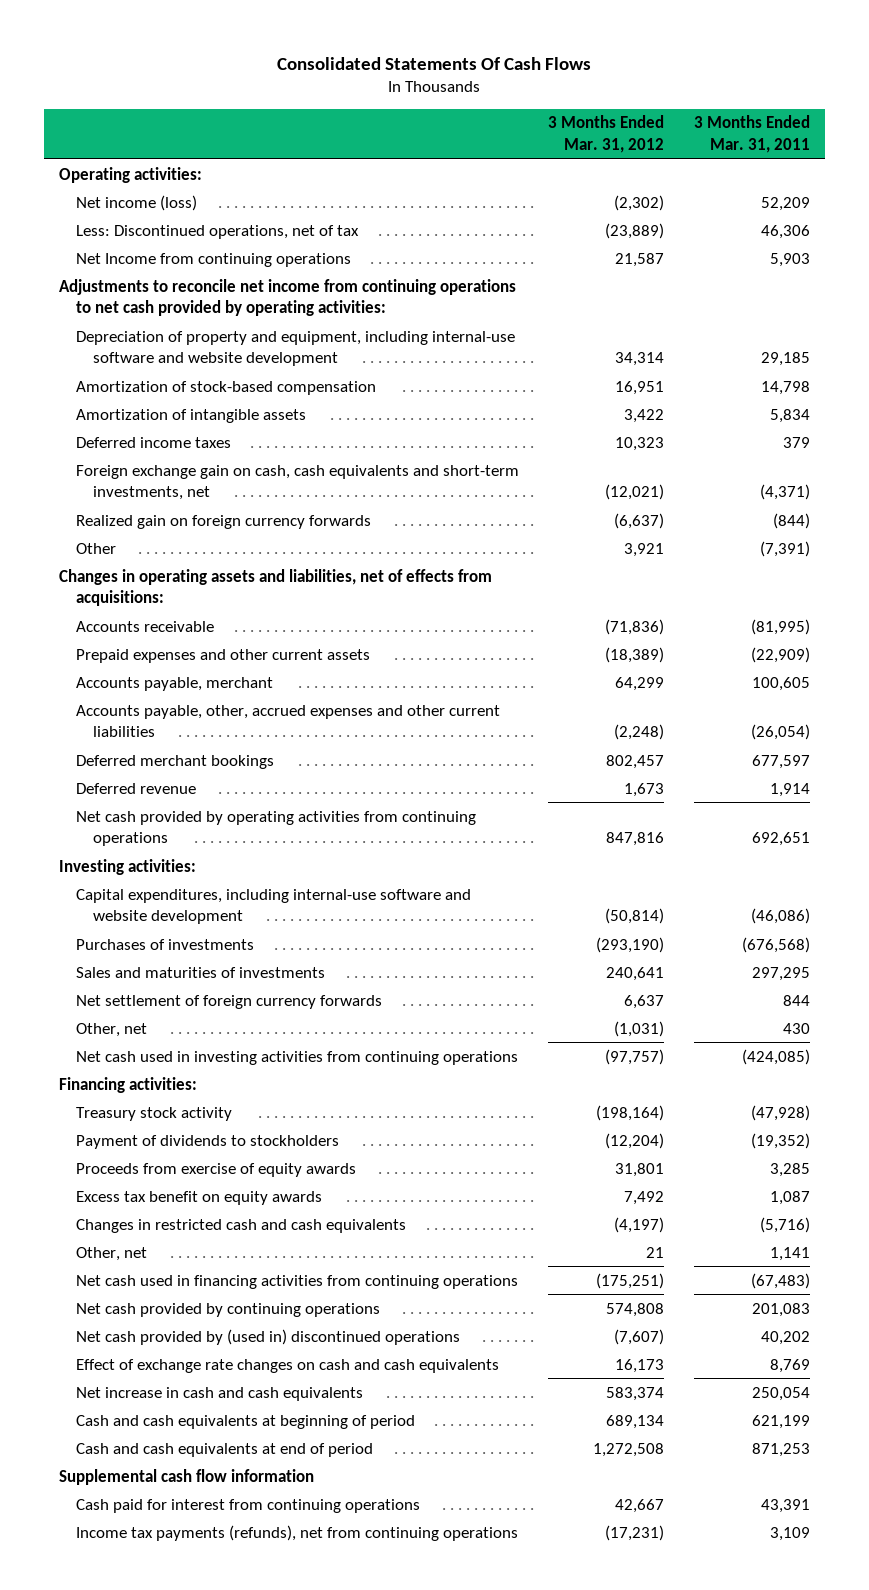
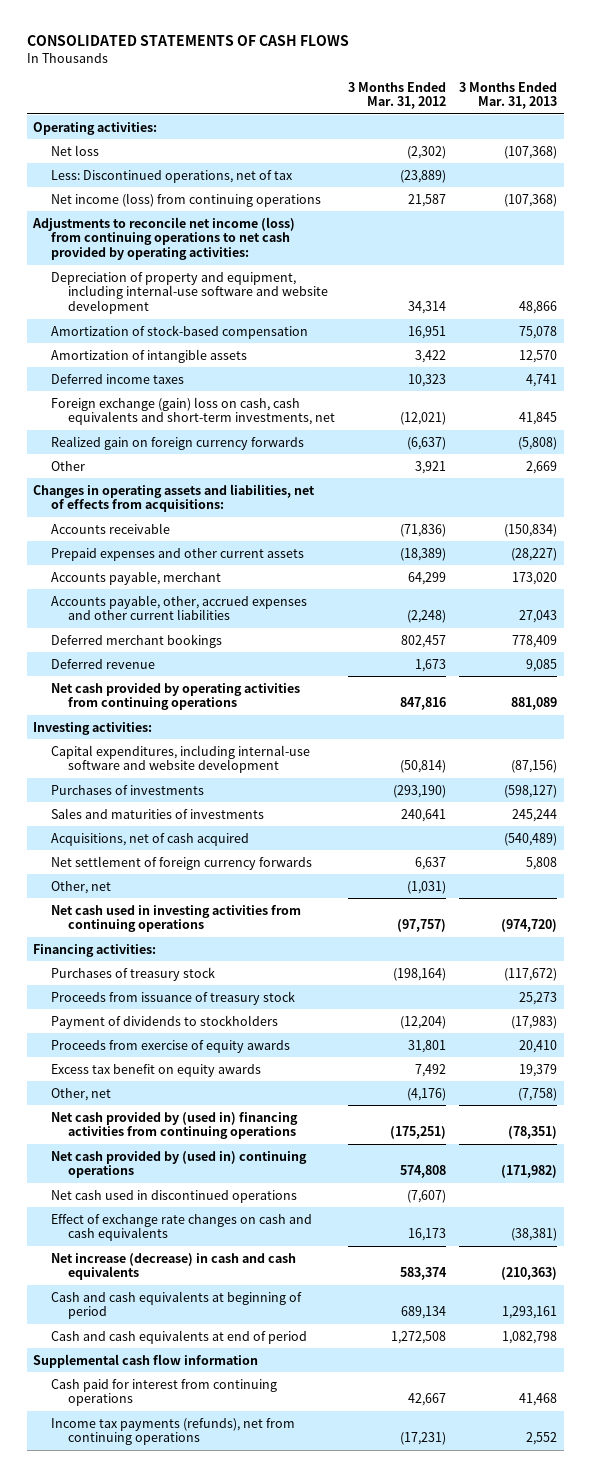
[277,56,592,70] Consolidated Statements Of Cash Flows -> [26,34,349,46] CONSOLIDATED STATEMENTS OF CASH FLOWS
[694,115,811,154] 3 Months Ended Mar. 31, 2011 -> none
none -> [459,81,558,110] 3 Months Ended Mar. 31, 2013
[75,194,197,211] Net income (loss) -> [50,144,99,156] Net loss
[75,252,351,267] Net Income from continuing operations -> [50,192,321,207] Net income (loss) from continuing operations
[58,278,516,317] Adjustments to reconcile net income from continuing operations to net cash provided by operating activities: -> [32,216,296,261] Adjustments to reconcile net income (loss) from continuing operations to net cash provided by operating activities:
[75,464,519,501] Foreign exchange gain on cash, cash equivalents and short-term investments, net -> [50,396,335,426] Foreign exchange (gain) loss on cash, cash equivalents and short-term investments, net
none -> [50,832,249,846] Acquisitions, net of cash acquired
[75,1106,232,1121] Treasury stock activity -> [50,966,215,981] Purchases of treasury stock
none -> [50,990,295,1005] Proceeds from issuance of treasury stock
[75,1218,406,1233] Changes in restricted cash and cash equivalents -> none
[646,1246,665,1258] 21 -> [407,1087,447,1101] (4,176)
[75,1274,518,1289] Net cash used in financing activities from continuing operations -> [50,1111,298,1140] Net cash provided by (used in) financing activities from continuing operations
[75,1302,380,1317] Net cash provided by continuing operations -> [50,1150,307,1179] Net cash provided by (used in) continuing operations
[75,1328,460,1345] Net cash provided by (used in) discontinued operations -> [50,1189,297,1203] Net cash used in discontinued operations
[75,1386,363,1401] Net increase in cash and cash equivalents -> [50,1252,296,1281] Net increase (decrease) in cash and cash equivalents

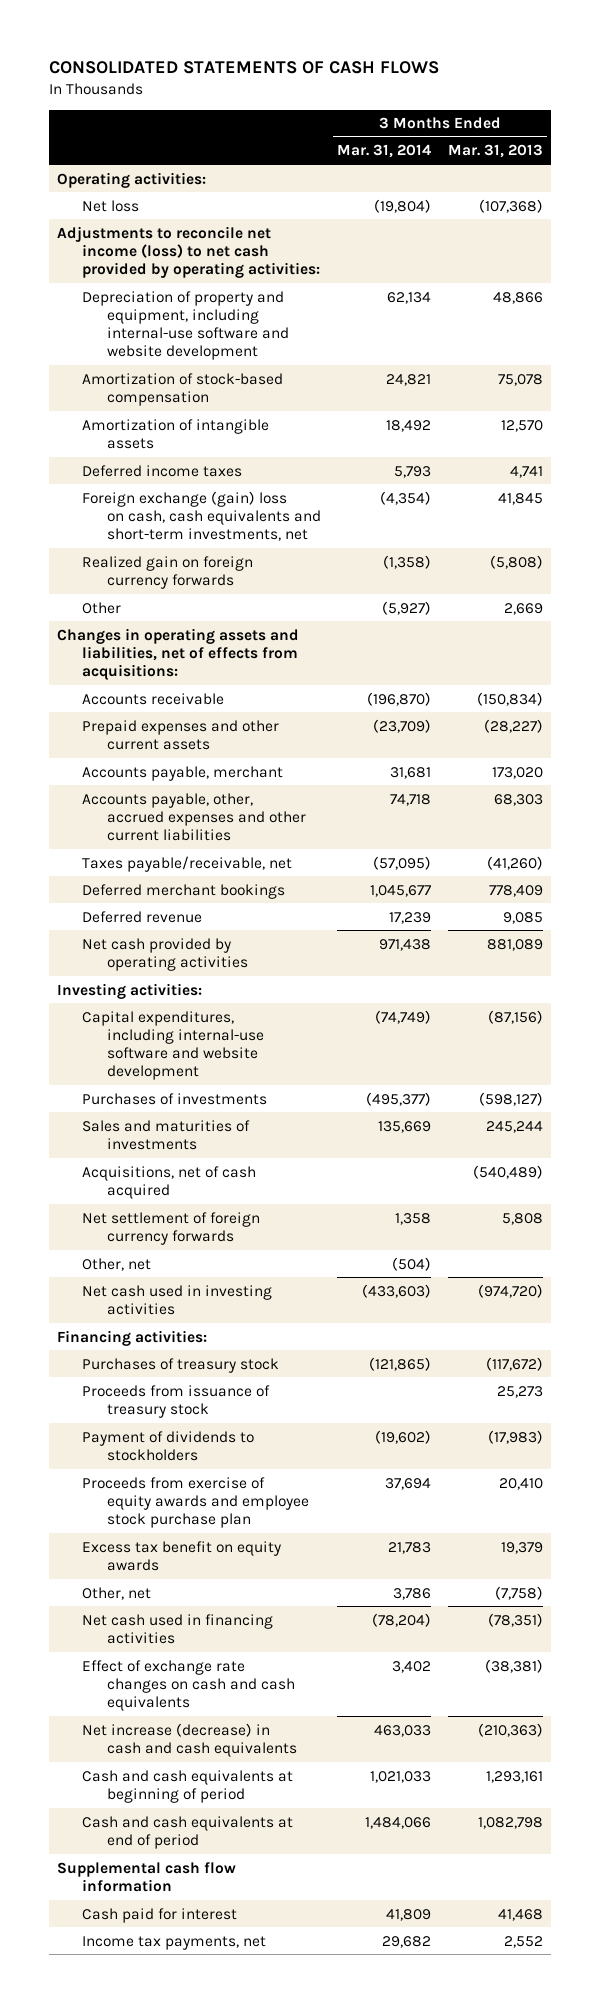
[348,81,447,110] 3 Months Ended Mar. 31, 2012 -> none
none -> [337,144,432,159] Mar. 31, 2014
[50,169,293,183] Less: Discontinued operations, net of tax -> none
[50,192,321,207] Net income (loss) from continuing operations -> none
[32,216,296,261] Adjustments to reconcile net income (loss) from continuing operations to net cash provided by operating activities: -> [57,225,321,279] Adjustments to reconcile net income (loss) to net cash provided by operating activities:
[519,610,558,624] 27,043 -> [493,793,543,806] 68,303
none -> [82,855,293,872] Taxes payable/receivable, net
[50,682,300,711] Net cash provided by operating activities from continuing operations -> [82,937,248,971] Net cash provided by operating activities
[50,904,301,933] Net cash used in investing activities from continuing operations -> [82,1284,273,1315] Net cash used in investing activities
[50,1039,290,1053] Proceeds from exercise of equity awards -> [82,1476,309,1529] Proceeds from exercise of equity awards and employee stock purchase plan
[50,1150,307,1179] Net cash provided by (used in) continuing operations -> none
[50,1189,297,1203] Net cash used in discontinued operations -> none
[50,1111,298,1140] Net cash provided by (used in) financing activities from continuing operations -> [82,1613,274,1644] Net cash used in financing activities
[50,1378,277,1407] Cash paid for interest from continuing operations -> [82,1907,238,1923] Cash paid for interest
[50,1417,295,1446] Income tax payments (refunds), net from continuing operations -> [82,1935,267,1950] Income tax payments, net

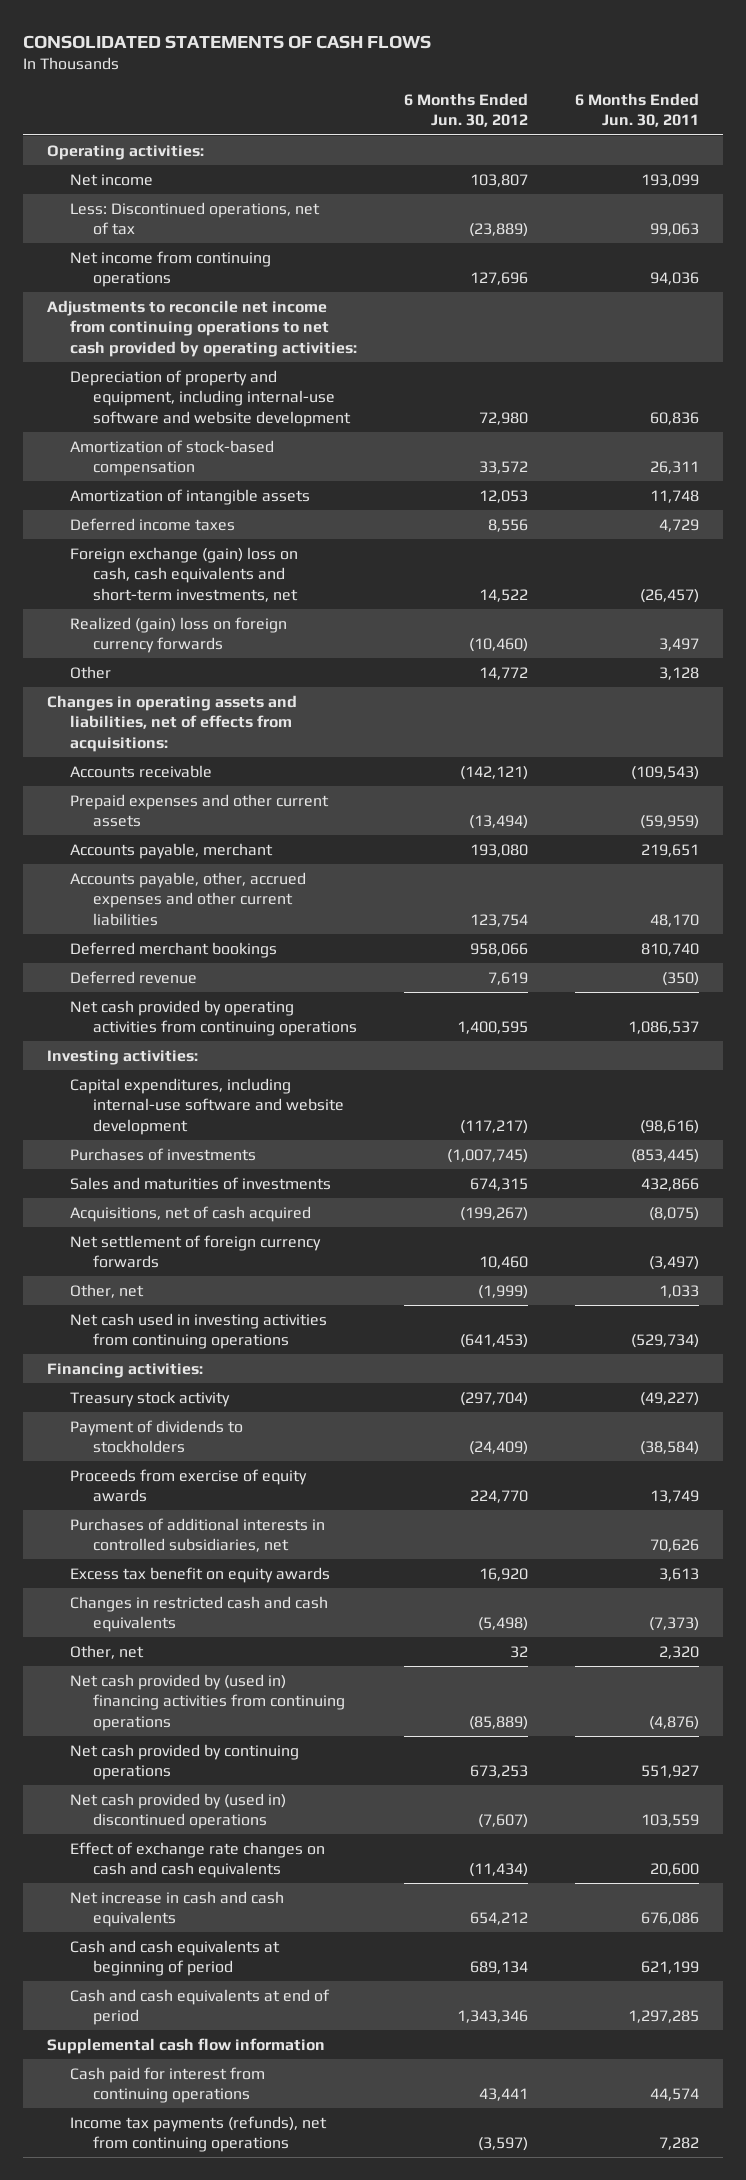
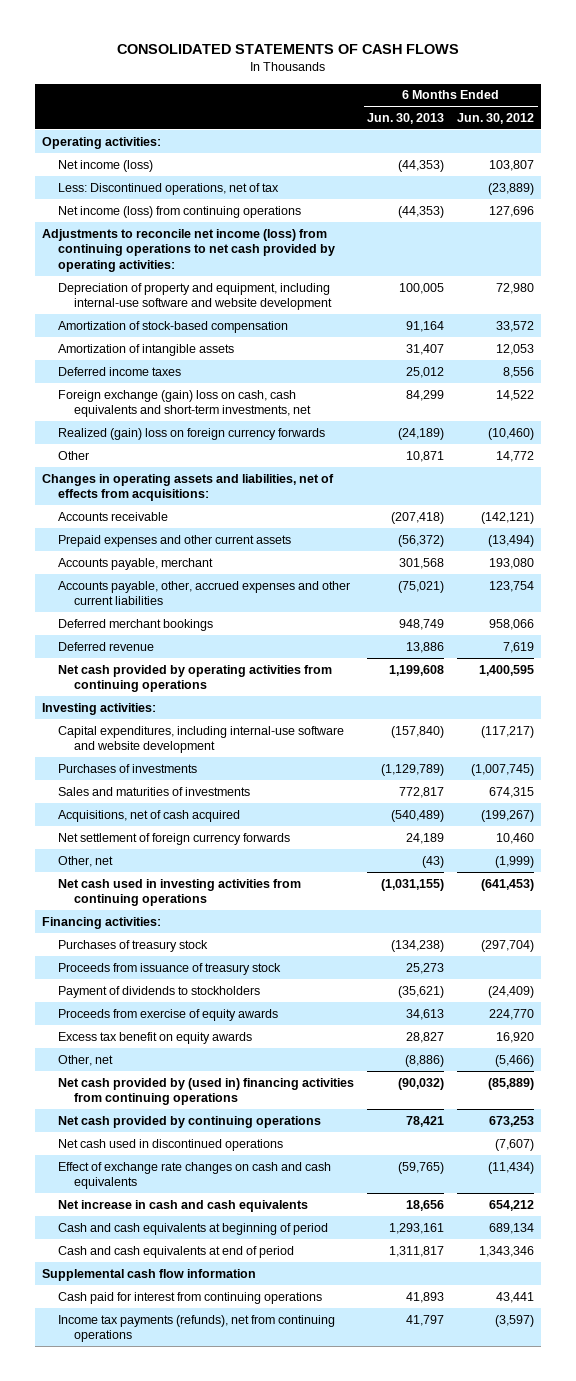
[575,92,700,128] 6 Months Ended Jun. 30, 2011 -> none
none -> [366,112,444,124] Jun. 30, 2013
[70,173,154,186] Net income -> [57,159,153,172] Net income (loss)
[70,250,272,288] Net income from continuing operations -> [57,205,301,218] Net income (loss) from continuing operations
[46,299,358,357] Adjustments to reconcile net income from continuing operations to net cash provided by operating activities: -> [41,228,335,273] Adjustments to reconcile net income (loss) from continuing operations to net cash provided by operating activities:
[70,1390,231,1407] Treasury stock activity -> [57,939,208,952] Purchases of treasury stock
none -> [57,962,281,975] Proceeds from issuance of treasury stock
[70,1517,326,1553] Purchases of additional interests in controlled subsidiaries, net -> none
[70,1595,329,1633] Changes in restricted cash and cash equivalents -> none
[510,1645,529,1658] 32 -> [495,1054,535,1067] (5,466)
[70,1792,287,1830] Net cash provided by (used in) discontinued operations -> [57,1138,283,1151] Net cash used in discontinued operations

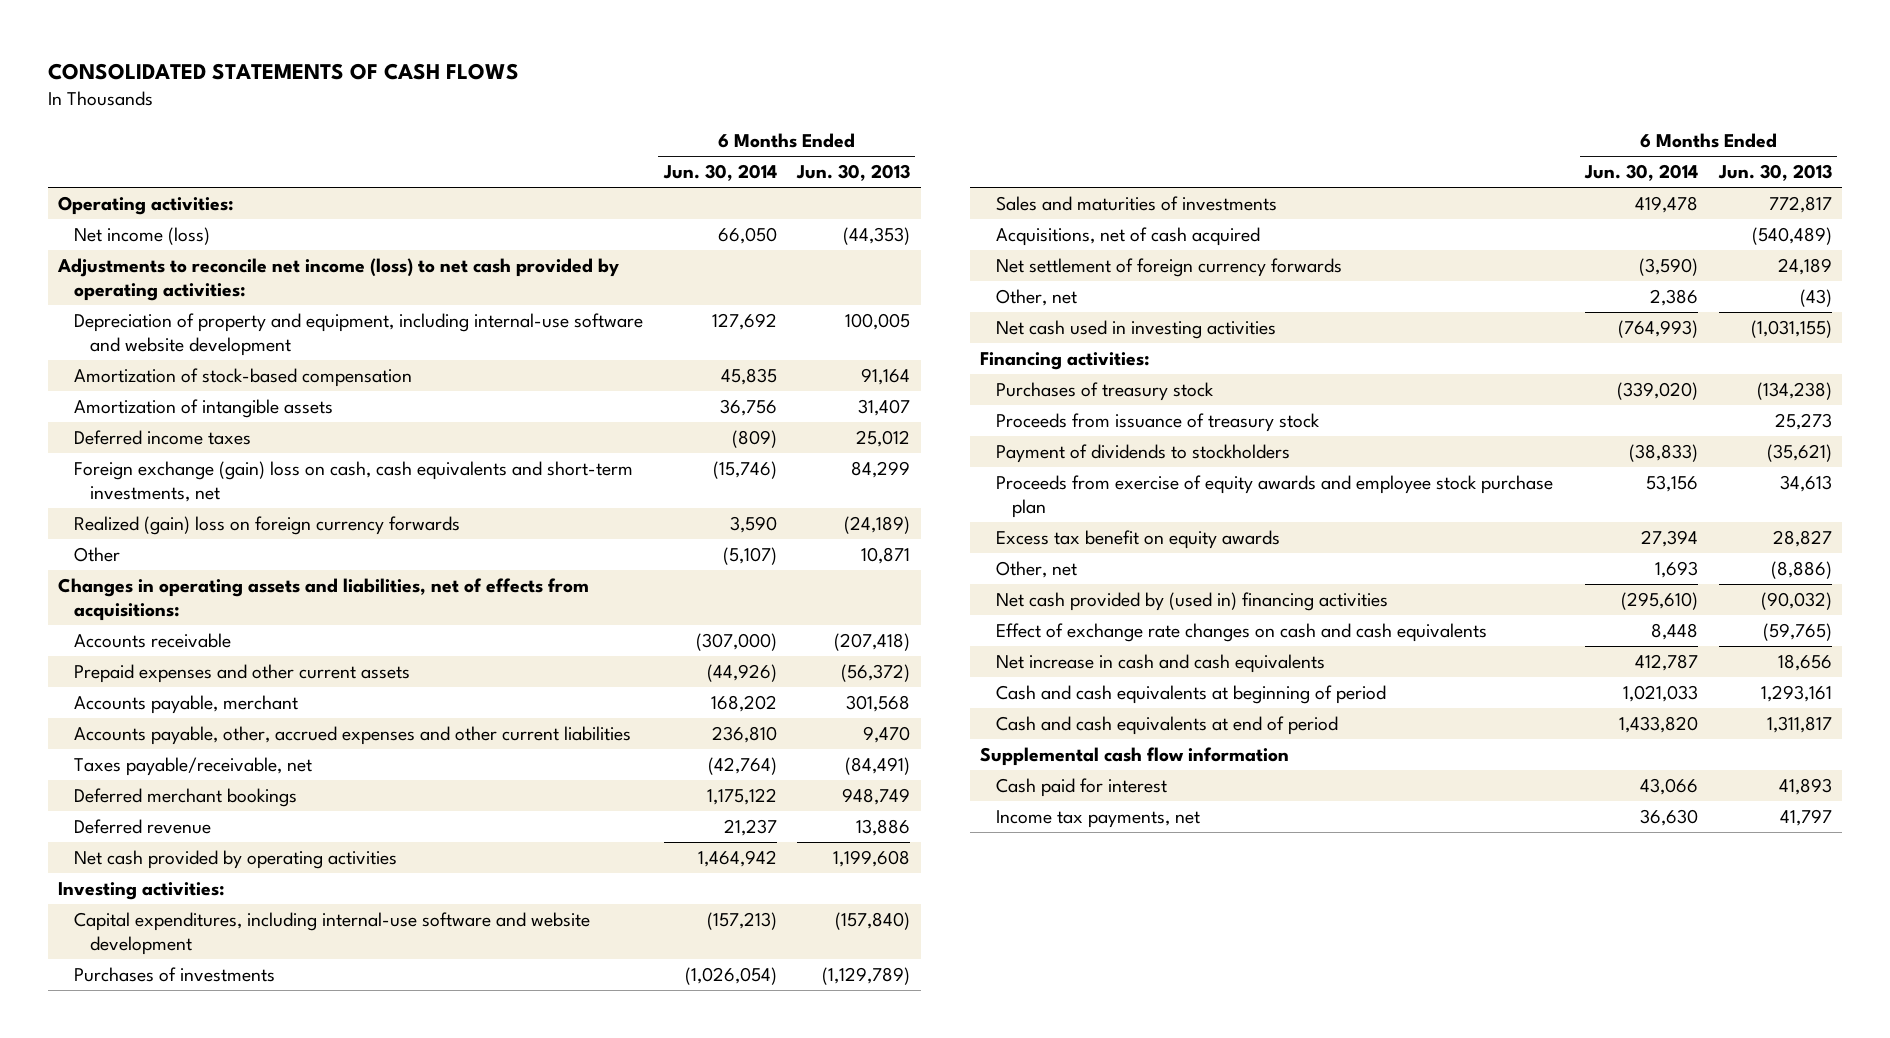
[457,112,535,124] Jun. 30, 2012 -> none
none -> [662,164,777,182] Jun. 30, 2014
[57,182,279,195] Less: Discontinued operations, net of tax -> none
[57,205,301,218] Net income (loss) from continuing operations -> none
[41,228,335,273] Adjustments to reconcile net income (loss) from continuing operations to net cash provided by operating activities: -> [57,258,620,301] Adjustments to reconcile net income (loss) to net cash provided by operating activities:
[397,580,444,593] (75,021) -> [863,726,911,744] 9,470
none -> [74,757,313,777] Taxes payable/receivable, net
[57,664,332,693] Net cash provided by operating activities from continuing operations -> [74,850,398,870] Net cash provided by operating activities
[57,878,301,907] Net cash used in investing activities from continuing operations -> [995,320,1276,340] Net cash used in investing activities
[57,1008,278,1021] Proceeds from exercise of equity awards -> [995,475,1553,518] Proceeds from exercise of equity awards and employee stock purchase plan
[57,1115,321,1128] Net cash provided by continuing operations -> none
[57,1138,283,1151] Net cash used in discontinued operations -> none
[57,1077,354,1106] Net cash provided by (used in) financing activities from continuing operations -> [995,592,1388,612] Net cash provided by (used in) financing activities
[57,1291,322,1304] Cash paid for interest from continuing operations -> [995,778,1167,798] Cash paid for interest
[57,1314,335,1343] Income tax payments (refunds), net from continuing operations -> [995,810,1200,829] Income tax payments, net

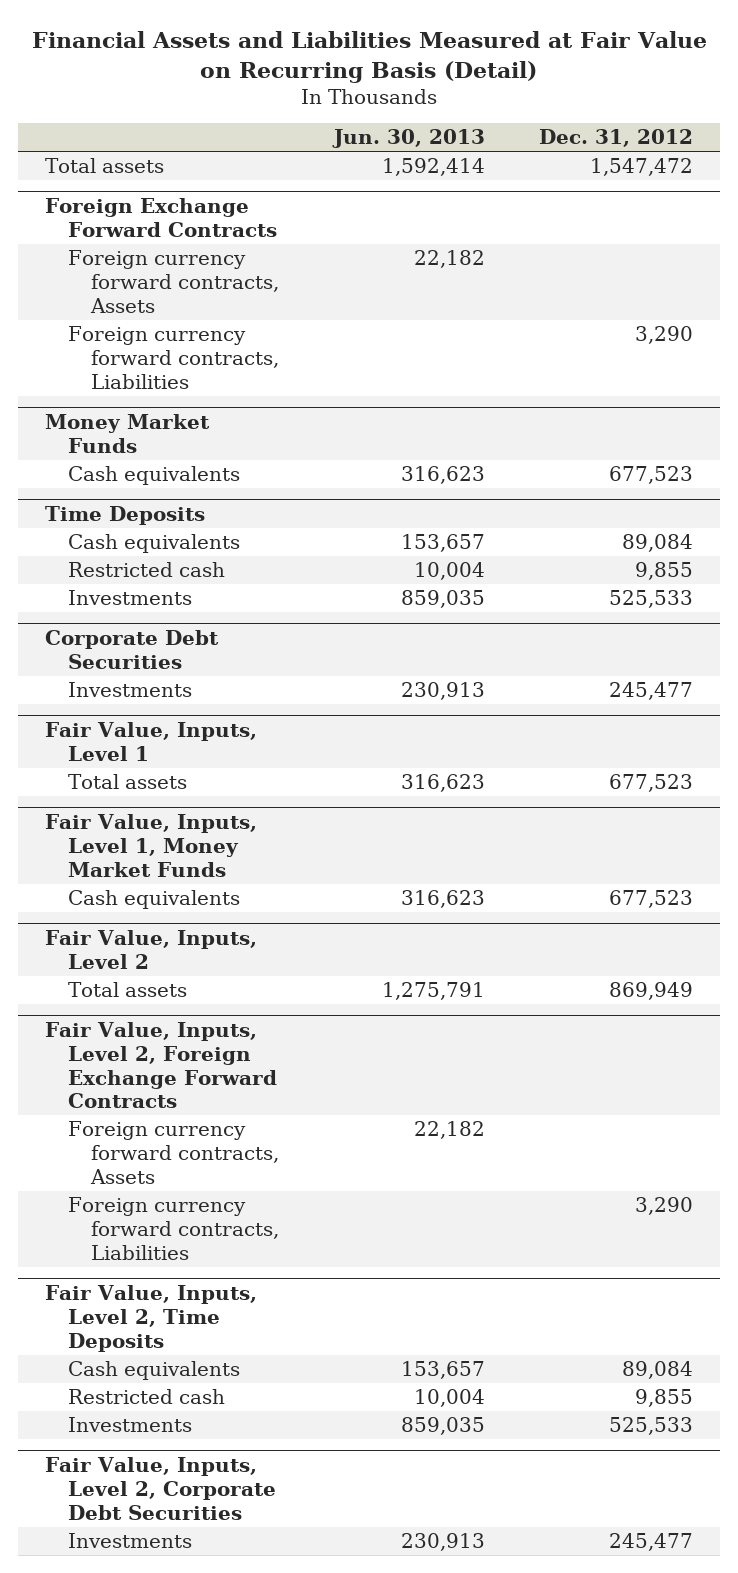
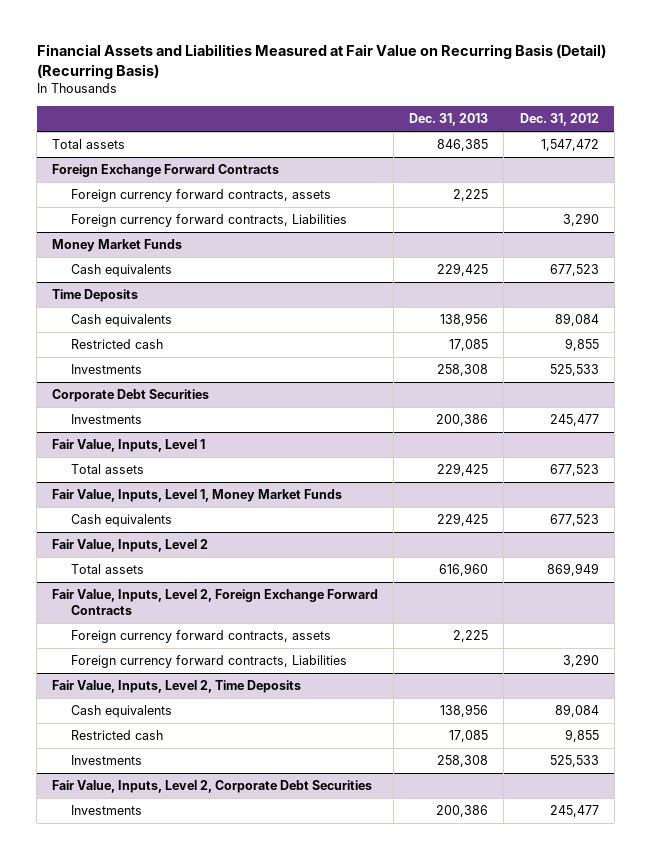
[31,30,707,83] Financial Assets and Liabilities Measured at Fair Value on Recurring Basis (Detail) -> [36,44,606,80] Financial Assets and Liabilities Measured at Fair Value on Recurring Basis (Detail) (Recurring Basis)
[331,129,485,149] Jun. 30, 2013 -> none
none -> [409,113,489,127] Dec. 31, 2013
[68,250,280,313] Foreign currency forward contracts, Assets -> [71,189,332,203] Foreign currency forward contracts, assets
[68,1121,280,1184] Foreign currency forward contracts, Assets -> [71,630,332,644] Foreign currency forward contracts, assets

